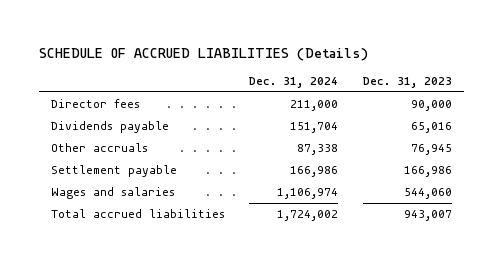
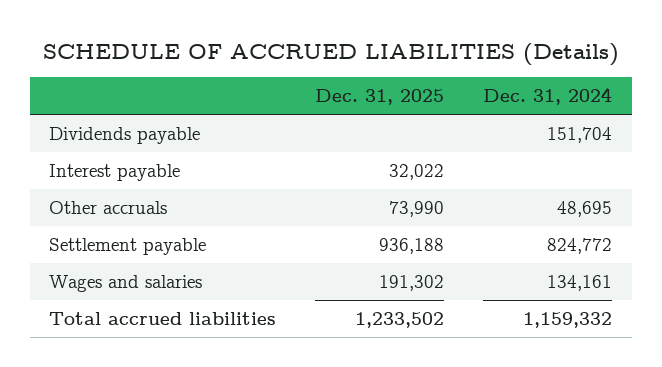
[362,76,452,88] Dec. 31, 2023 -> none
none -> [315,89,445,106] Dec. 31, 2025
[50,99,140,109] Director fees -> none
none -> [49,163,181,181] Interest payable
[297,144,339,156] 87,338 -> [557,200,613,217] 48,695
[290,166,339,178] 166,986 -> [547,237,613,254] 824,772
[277,188,339,200] 1,106,974 -> [547,274,613,291] 134,161
[277,210,339,222] 1,724,002 -> [523,311,613,328] 1,159,332

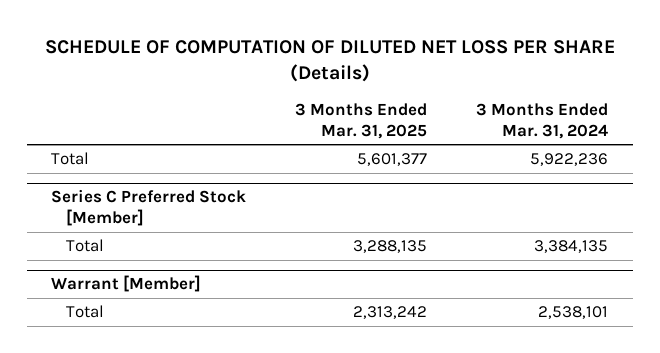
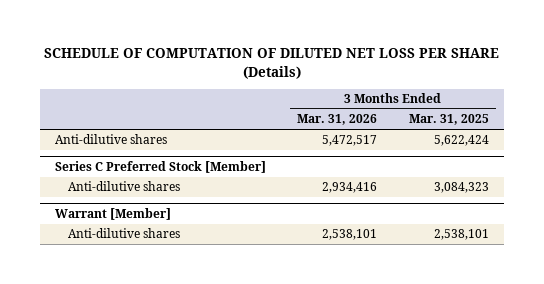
[476,103,609,139] 3 Months Ended Mar. 31, 2024 -> none
none -> [297,114,378,126] Mar. 31, 2026
[51,152,90,166] Total -> none
none -> [55,134,168,145] Anti-dilutive shares
[65,239,104,253] Total -> none
none -> [67,181,180,192] Anti-dilutive shares
[65,305,104,319] Total -> none
none -> [67,228,180,239] Anti-dilutive shares

